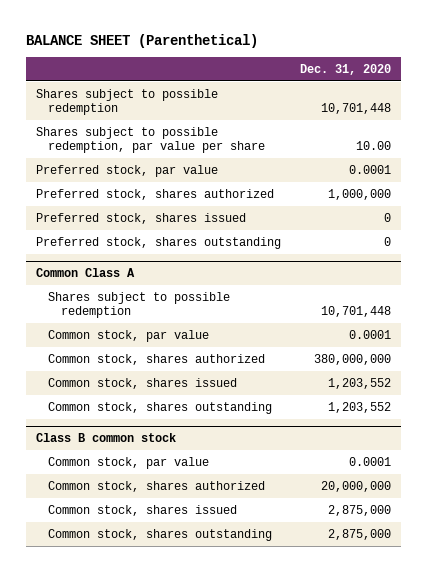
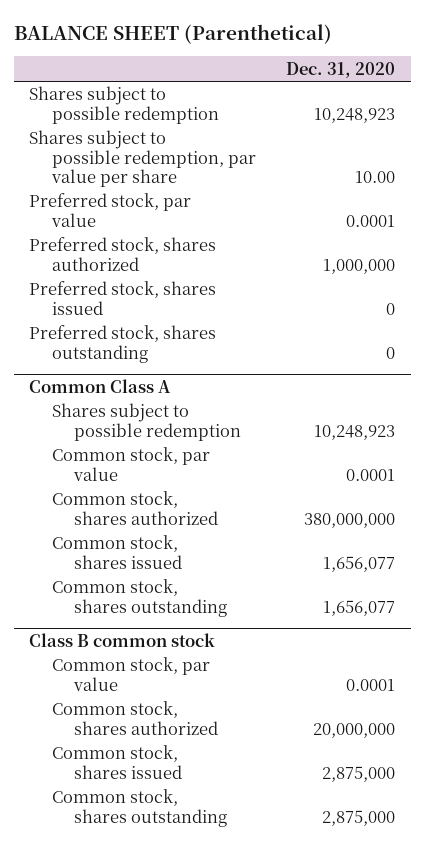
[320,103,391,115] 10,701,448 -> [314,107,396,123] 10,248,923
[320,306,391,318] 10,701,448 -> [314,424,396,440] 10,248,923
[327,378,391,390] 1,203,552 -> [323,555,396,572] 1,656,077
[327,402,391,414] 1,203,552 -> [323,599,396,616] 1,656,077

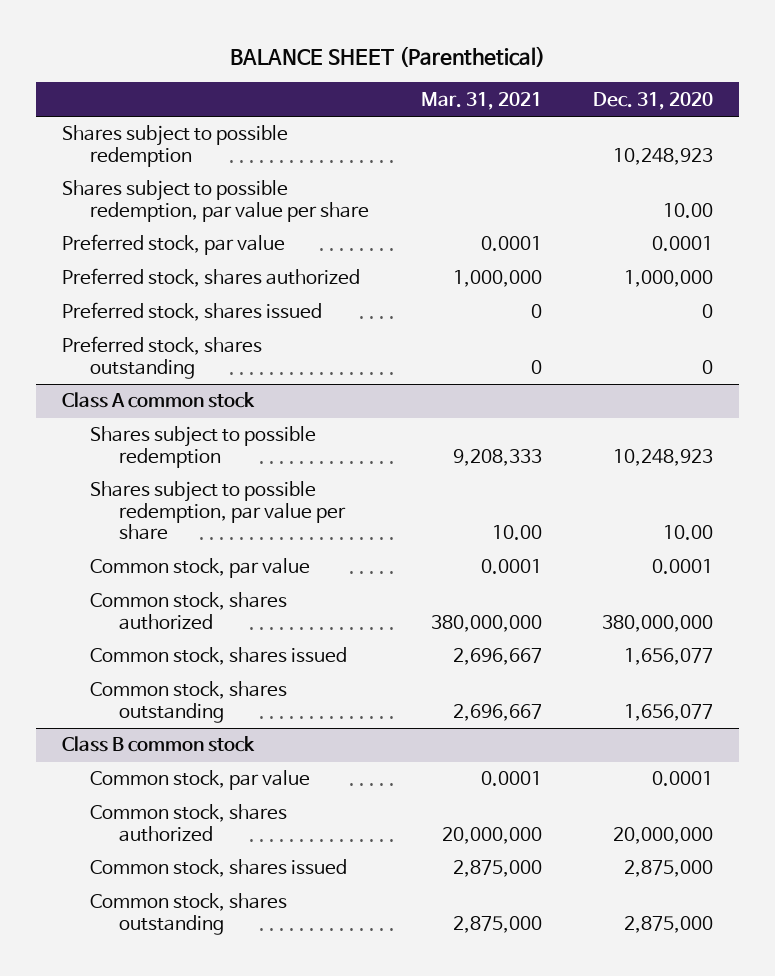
none -> [420,91,542,110] Mar. 31, 2021
[29,379,172,394] Common Class A -> [61,392,255,409] Class A common stock
none -> [90,481,346,541] Shares subject to possible redemption, par value per share

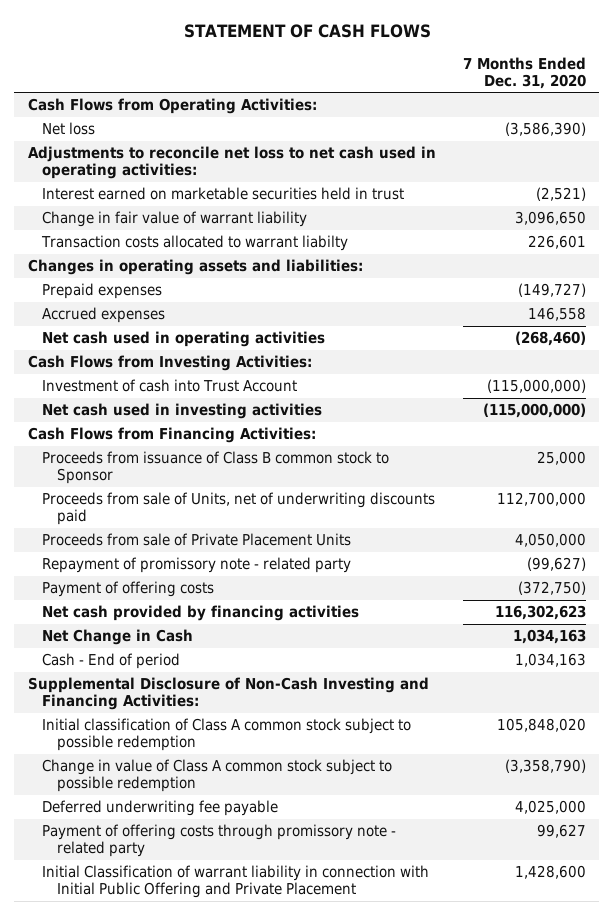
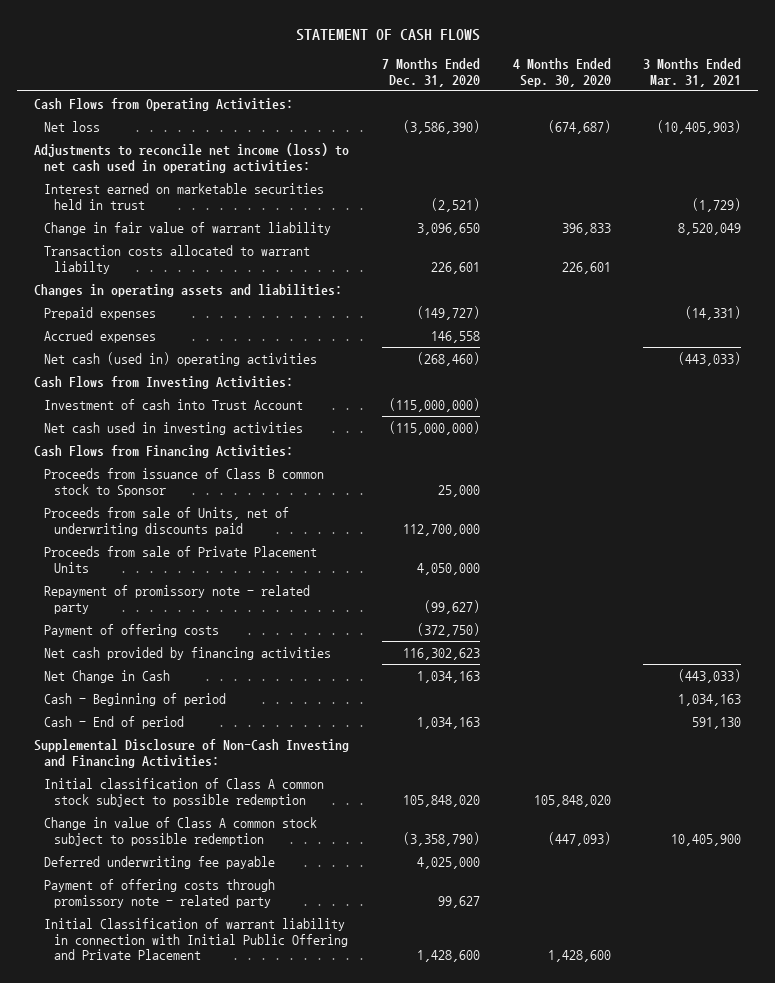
none -> [512,58,611,87] 4 Months Ended Sep. 30, 2020
none -> [643,58,742,87] 3 Months Ended Mar. 31, 2021
[27,146,436,180] Adjustments to reconcile net loss to net cash used in operating activities: -> [33,142,349,173] Adjustments to reconcile net income (loss) to net cash used in operating activities:
[42,331,326,348] Net cash used in operating activities -> [44,351,318,366] Net cash (used in) operating activities
none -> [44,692,227,706] Cash - Beginning of period

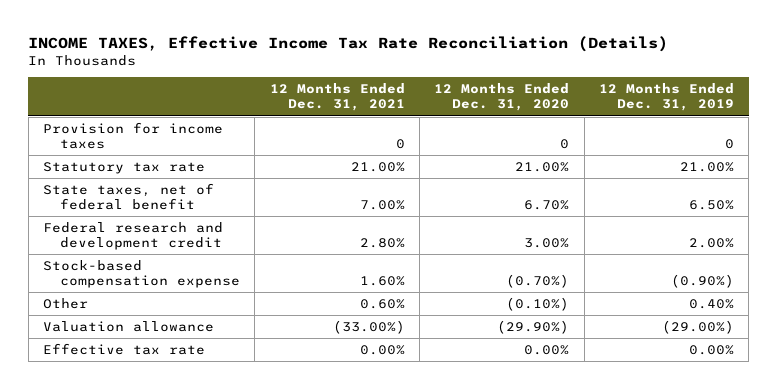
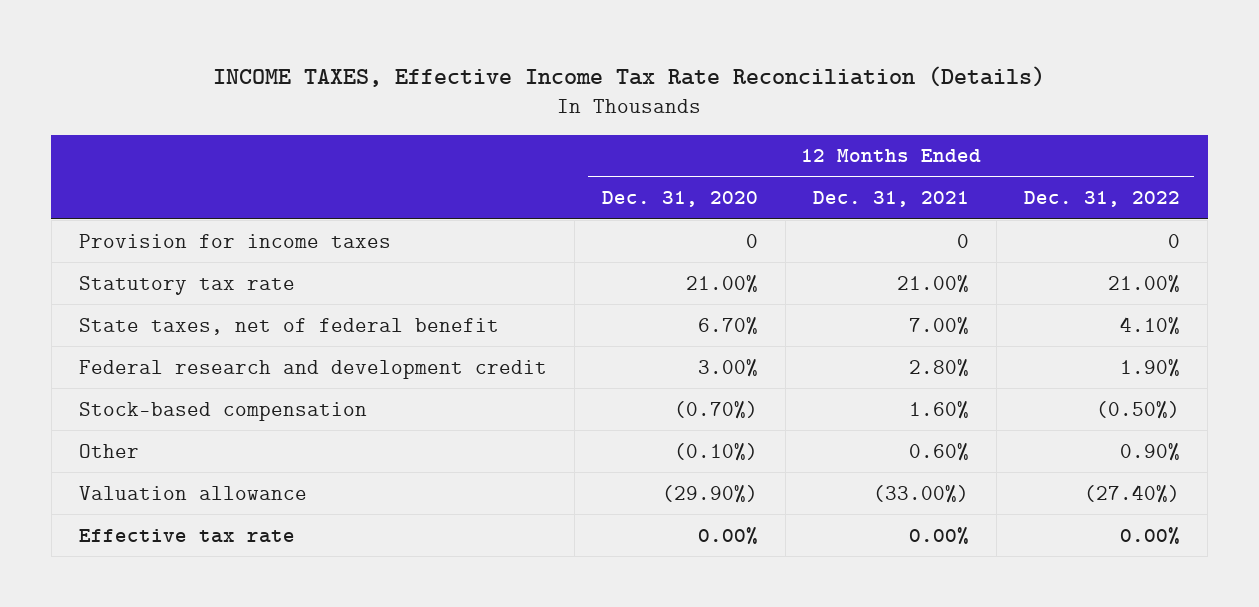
[599,83,735,112] 12 Months Ended Dec. 31, 2019 -> none
none -> [1024,191,1181,208] Dec. 31, 2022
[43,260,240,289] Stock-based compensation expense -> [78,401,367,421] Stock-based compensation

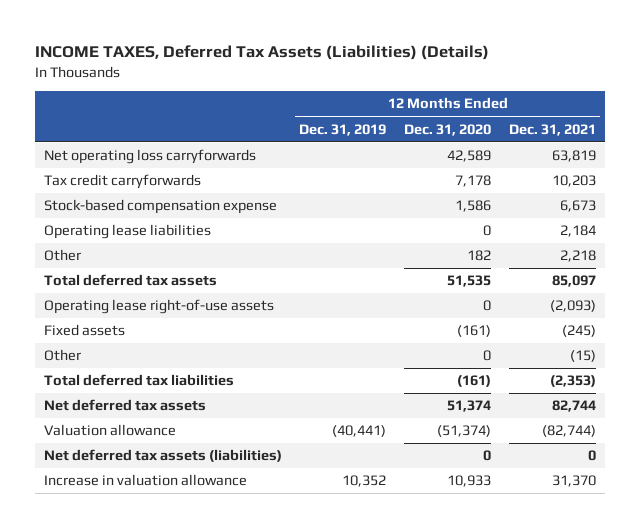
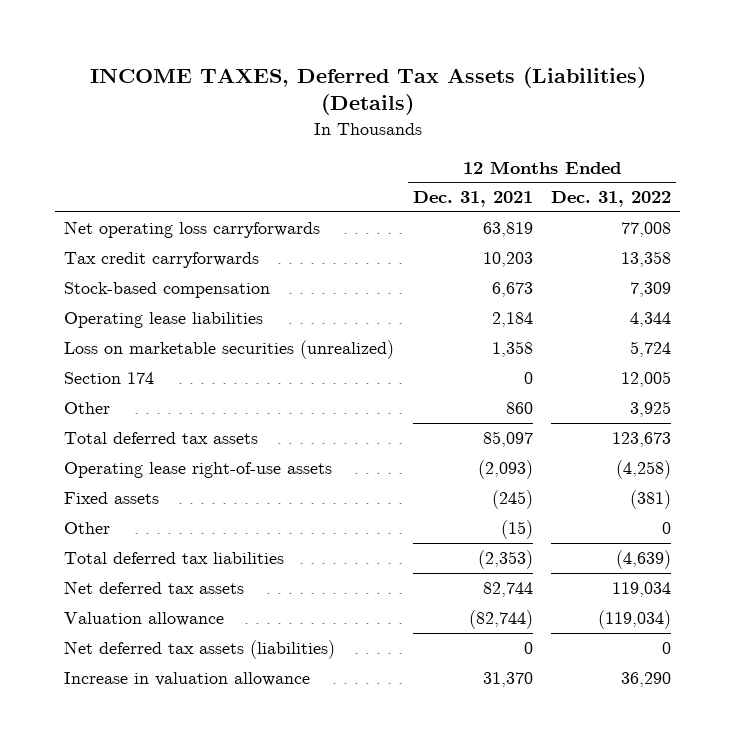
[299,123,387,136] Dec. 31, 2019 -> none
[404,123,492,136] Dec. 31, 2020 -> none
none -> [551,191,672,208] Dec. 31, 2022
[43,199,277,215] Stock-based compensation expense -> [64,281,271,298] Stock-based compensation
none -> [64,339,395,359] Loss on marketable securities (unrealized)
none -> [64,371,155,384] Section 174
[559,250,596,263] 2,218 -> [505,401,533,414] 860

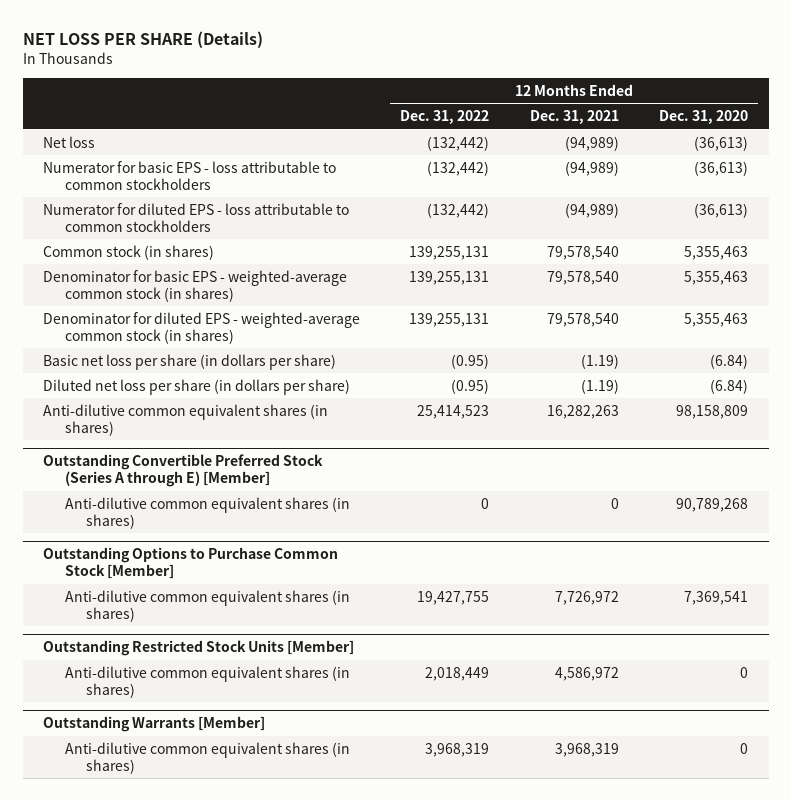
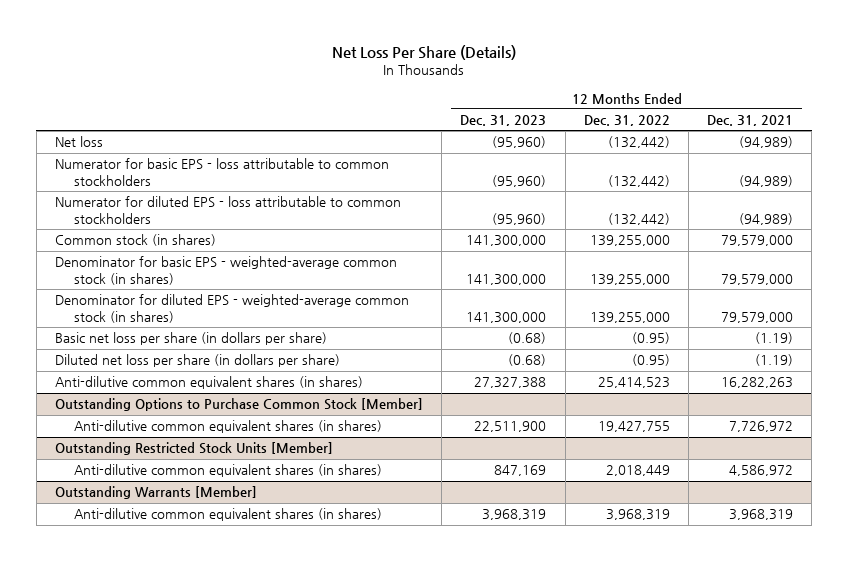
[22,30,263,48] NET LOSS PER SHARE (Details) -> [332,44,517,60] Net Loss Per Share (Details)
[659,109,749,124] Dec. 31, 2020 -> none
none -> [460,115,547,127] Dec. 31, 2023
[409,245,490,260] 139,255,131 -> [589,235,670,247] 139,255,000
[546,245,619,260] 79,578,540 -> [720,235,793,247] 79,579,000
[409,270,490,285] 139,255,131 -> [589,274,670,286] 139,255,000
[546,270,619,285] 79,578,540 -> [720,274,793,286] 79,579,000
[409,312,490,327] 139,255,131 -> [589,312,670,324] 139,255,000
[546,312,619,327] 79,578,540 -> [720,312,793,324] 79,579,000
[43,454,324,488] Outstanding Convertible Preferred Stock (Series A through E) [Member] -> none
[64,496,350,529] Anti-dilutive common equivalent shares (in shares) -> none

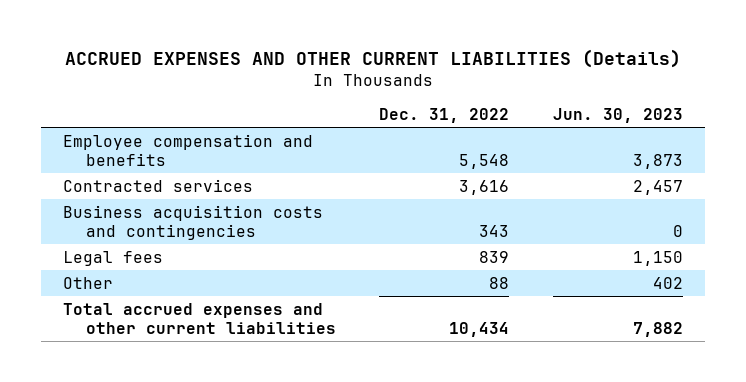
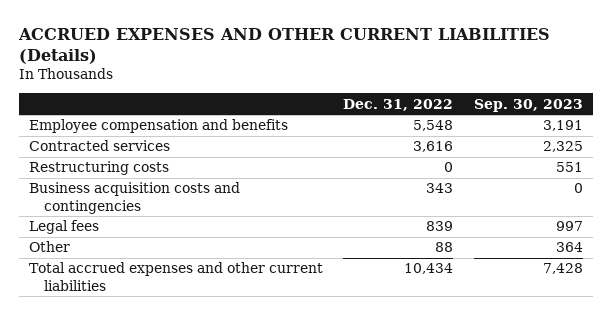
[552,108,683,124] Jun. 30, 2023 -> none
none -> [473,98,583,112] Sep. 30, 2023
none -> [28,161,169,176] Restructuring costs

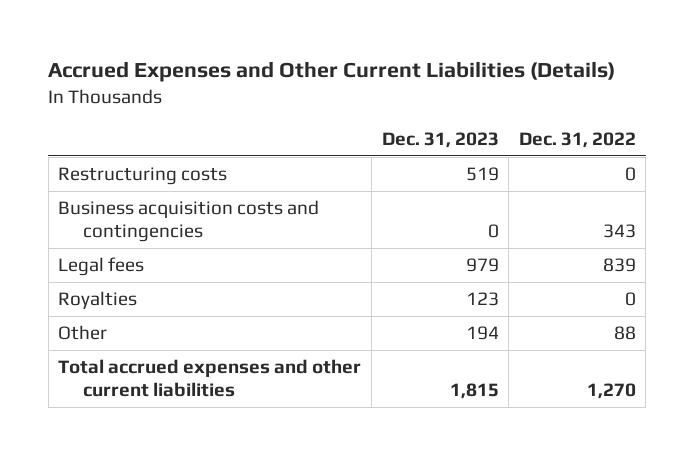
[17,27,550,65] ACCRUED EXPENSES AND OTHER CURRENT LIABILITIES (Details) -> [48,61,616,83] Accrued Expenses and Other Current Liabilities (Details)
[473,98,583,112] Sep. 30, 2023 -> none
none -> [381,131,499,148] Dec. 31, 2023
[28,119,288,134] Employee compensation and benefits -> none
[28,140,170,152] Contracted services -> none
none -> [58,291,138,310] Royalties
[404,263,454,275] 10,434 -> [586,383,636,400] 1,270

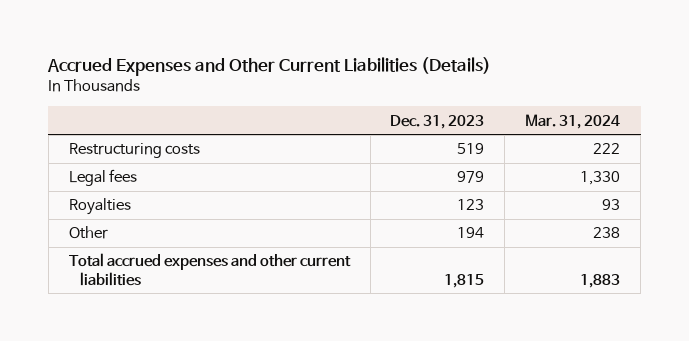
[518,131,636,148] Dec. 31, 2022 -> none
none -> [525,113,621,129] Mar. 31, 2024
[58,200,320,243] Business acquisition costs and contingencies -> none

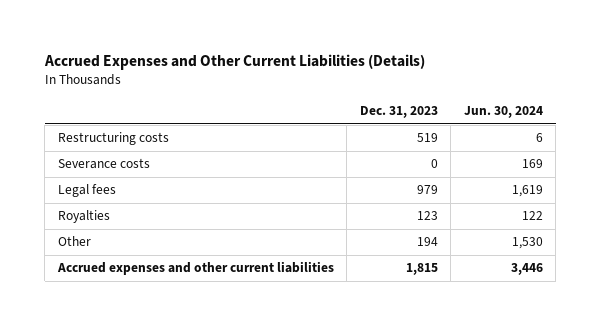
[525,113,621,129] Mar. 31, 2024 -> none
none -> [463,106,543,119] Jun. 30, 2024
none -> [57,158,150,170] Severance costs
[68,253,351,286] Total accrued expenses and other current liabilities -> [56,261,334,276] Accrued expenses and other current liabilities

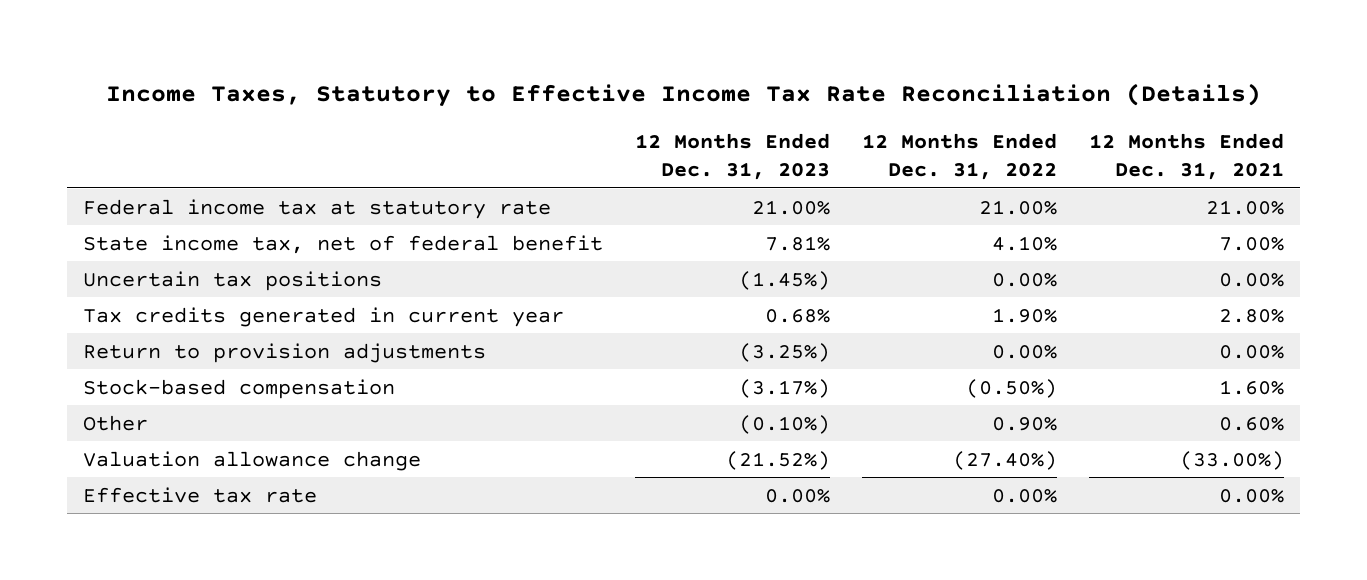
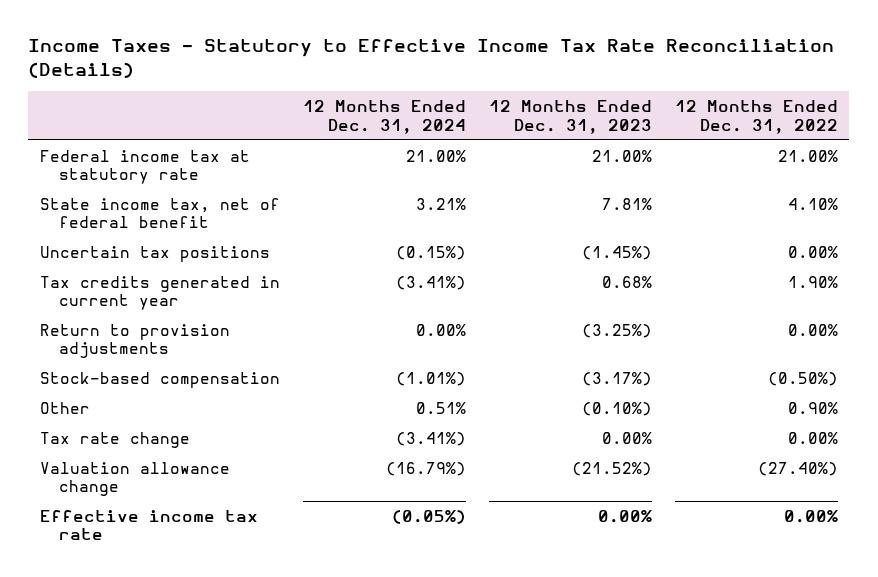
[105,83,1261,108] Income Taxes, Statutory to Effective Income Tax Rate Reconciliation (Details) -> [28,39,835,79] Income Taxes - Statutory to Effective Income Tax Rate Reconciliation (Details)
[1088,132,1284,181] 12 Months Ended Dec. 31, 2021 -> none
none -> [302,100,466,134] 12 Months Ended Dec. 31, 2024
none -> [39,431,190,448] Tax rate change
[83,486,318,503] Effective tax rate -> [39,509,258,541] Effective income tax rate

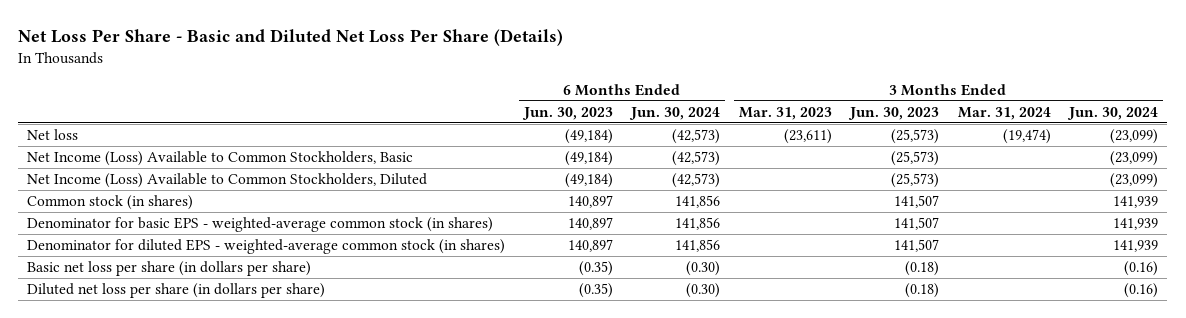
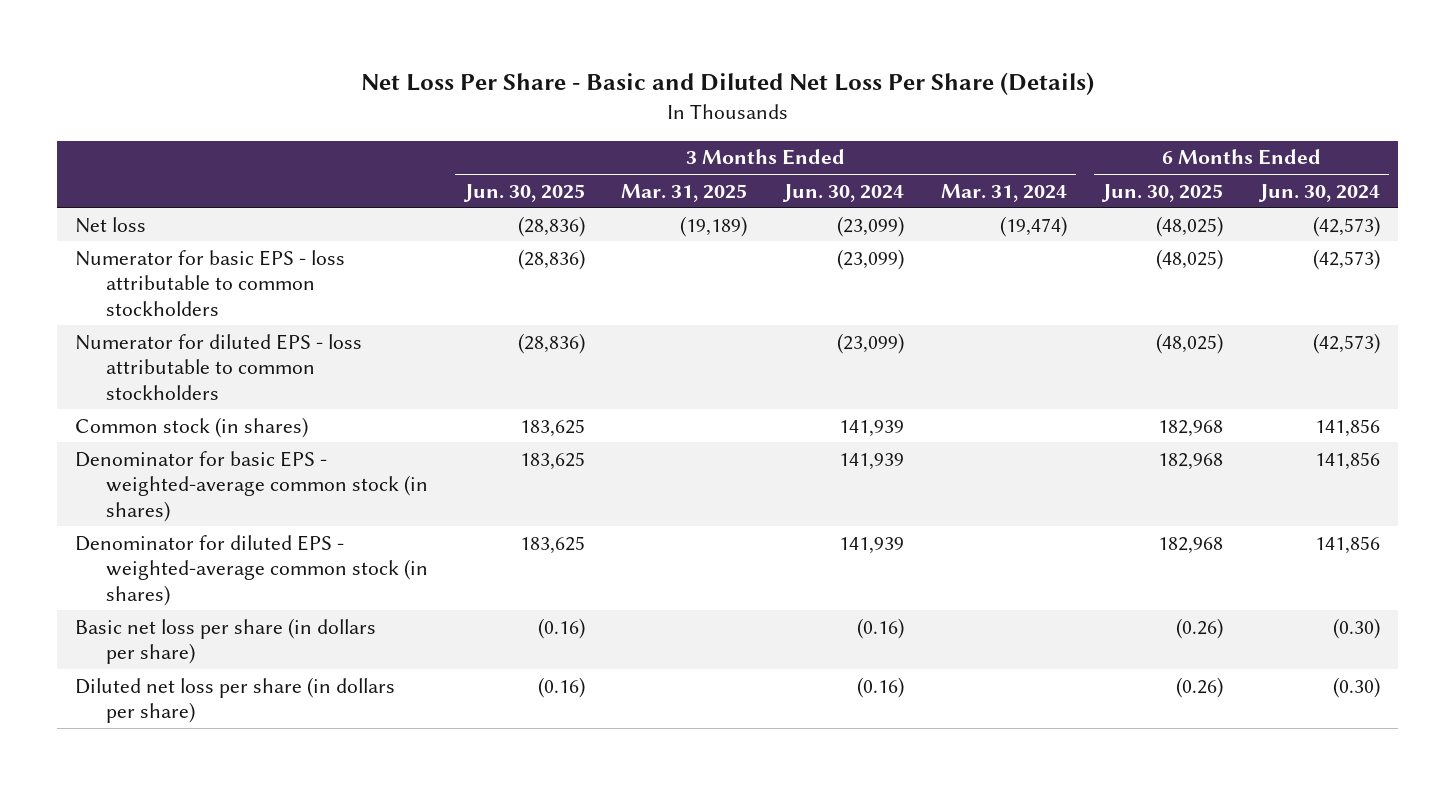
[521,106,613,120] Jun. 30, 2023 -> none
[738,106,832,120] Mar. 31, 2023 -> none
[848,106,940,120] Jun. 30, 2023 -> none
none -> [462,183,585,202] Jun. 30, 2025
none -> [621,183,748,202] Mar. 31, 2025
none -> [1101,183,1224,202] Jun. 30, 2025
[27,151,414,167] Net Income (Loss) Available to Common Stockholders, Basic -> [75,249,346,316] Numerator for basic EPS - loss attributable to common stockholders
[27,173,428,189] Net Income (Loss) Available to Common Stockholders, Diluted -> [75,333,363,400] Numerator for diluted EPS - loss attributable to common stockholders

